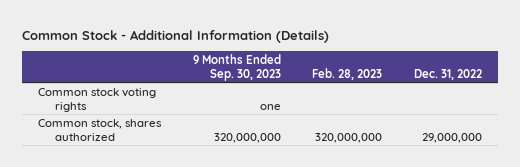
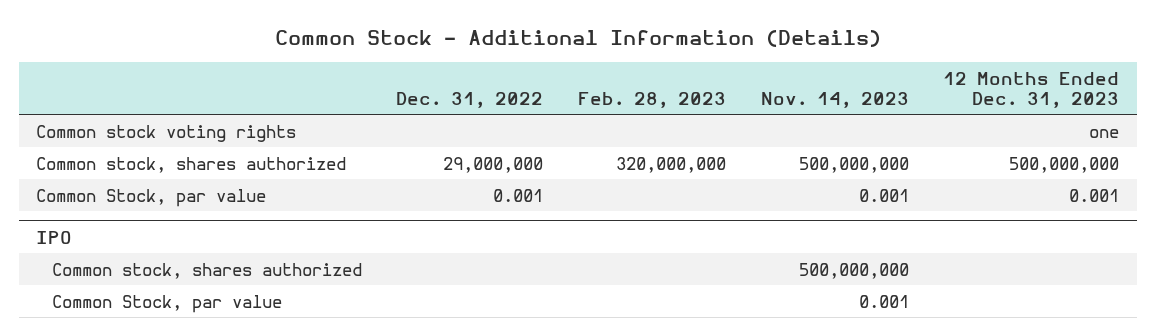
[192,53,281,81] 9 Months Ended Sep. 30, 2023 -> none
none -> [760,91,909,108] Nov. 14, 2023
none -> [943,71,1120,108] 12 Months Ended Dec. 31, 2023
none -> [36,188,267,207] Common Stock, par value
none -> [36,230,73,244] IPO
none -> [51,262,362,279] Common stock, shares authorized
none -> [51,294,282,313] Common Stock, par value

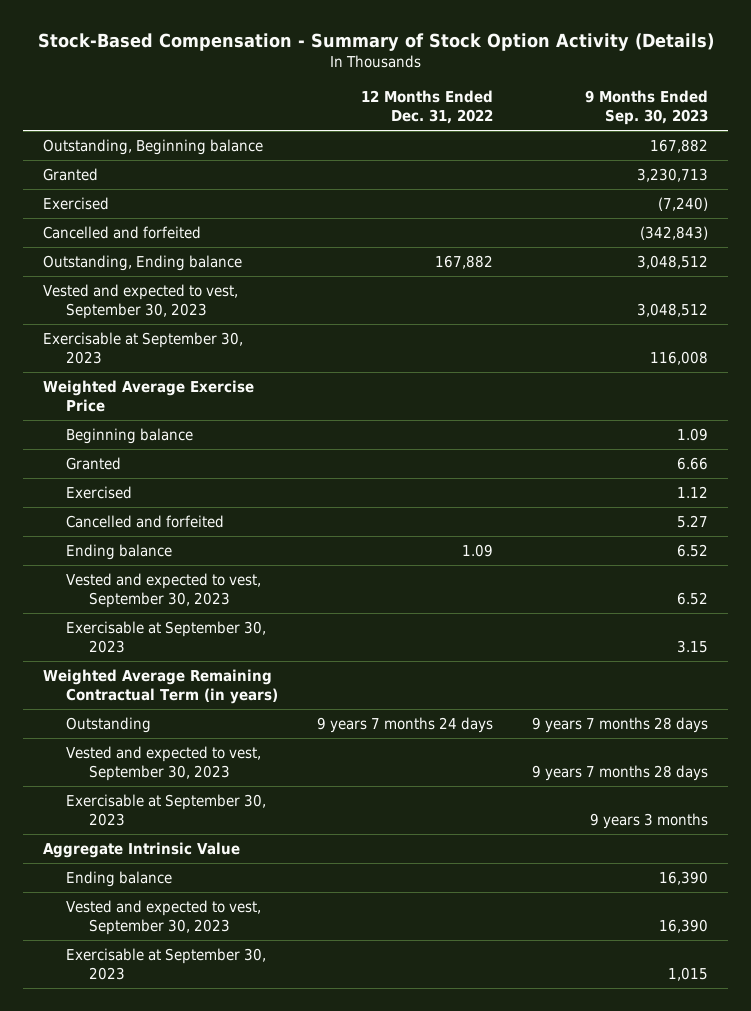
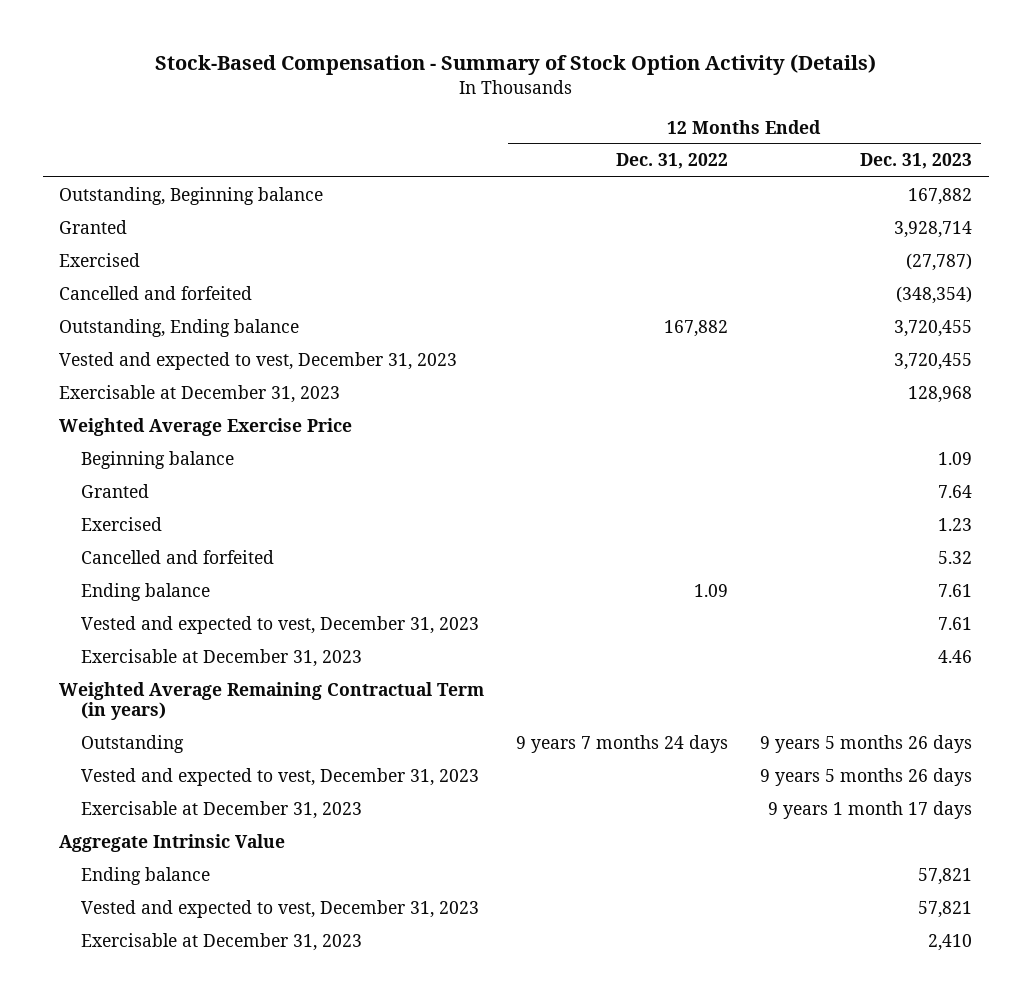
[585,90,709,126] 9 Months Ended Sep. 30, 2023 -> none
none -> [860,153,973,170] Dec. 31, 2023
[43,284,239,320] Vested and expected to vest, September 30, 2023 -> [59,351,458,370] Vested and expected to vest, December 31, 2023
[43,332,244,365] Exercisable at September 30, 2023 -> [59,384,341,403] Exercisable at December 31, 2023
[66,573,262,609] Vested and expected to vest, September 30, 2023 -> [80,615,479,634] Vested and expected to vest, December 31, 2023
[66,621,267,654] Exercisable at September 30, 2023 -> [80,648,362,667] Exercisable at December 31, 2023
[66,746,262,782] Vested and expected to vest, September 30, 2023 -> [80,767,479,786] Vested and expected to vest, December 31, 2023
[66,794,267,827] Exercisable at September 30, 2023 -> [80,800,362,819] Exercisable at December 31, 2023
[66,900,262,936] Vested and expected to vest, September 30, 2023 -> [80,899,479,918] Vested and expected to vest, December 31, 2023
[66,948,267,981] Exercisable at September 30, 2023 -> [80,932,362,951] Exercisable at December 31, 2023

